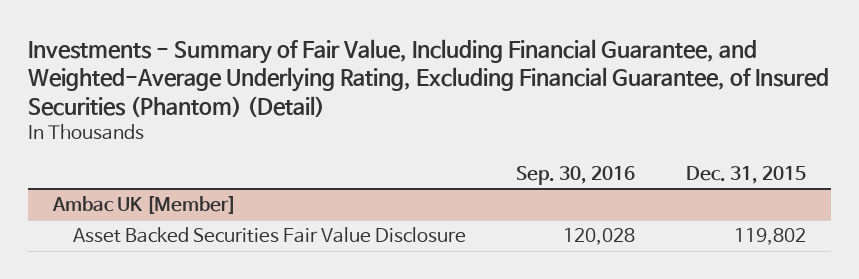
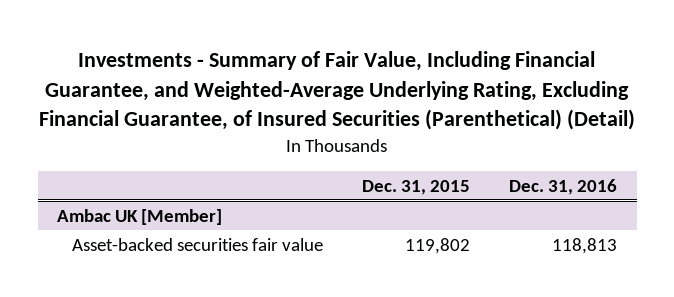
[27,38,829,118] Investments - Summary of Fair Value, Including Financial Guarantee, and Weighted-Average Underlying Rating, Excluding Financial Guarantee, of Insured Securities (Phantom) (Detail) -> [39,51,636,131] Investments - Summary of Fair Value, Including Financial Guarantee, and Weighted-Average Underlying Rating, Excluding Financial Guarantee, of Insured Securities (Parenthetical) (Detail)
[516,165,636,185] Sep. 30, 2016 -> none
none -> [509,178,618,195] Dec. 31, 2016
[72,227,466,244] Asset Backed Securities Fair Value Disclosure -> [72,237,324,251] Asset-backed securities fair value

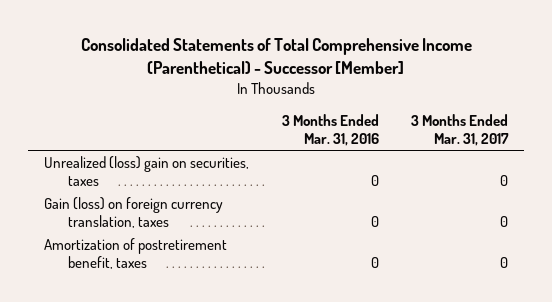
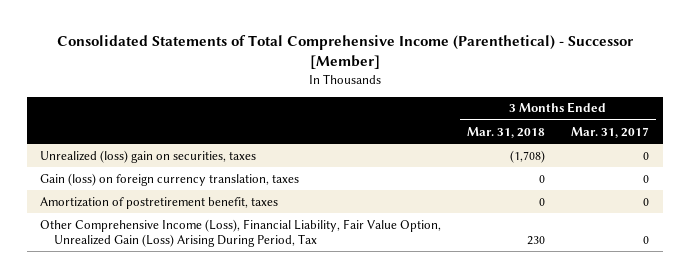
[281,114,379,146] 3 Months Ended Mar. 31, 2016 -> none
none -> [467,126,546,138] Mar. 31, 2018
none -> [39,218,441,248] Other Comprehensive Income (Loss), Financial Liability, Fair Value Option, Unrealized Gain (Loss) Arising During Period, Tax

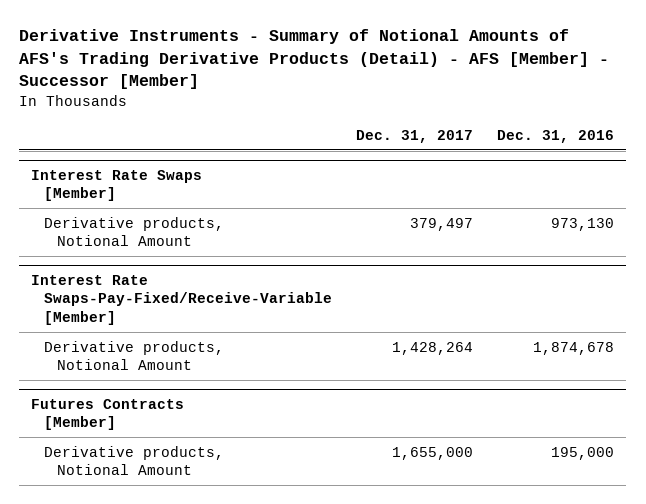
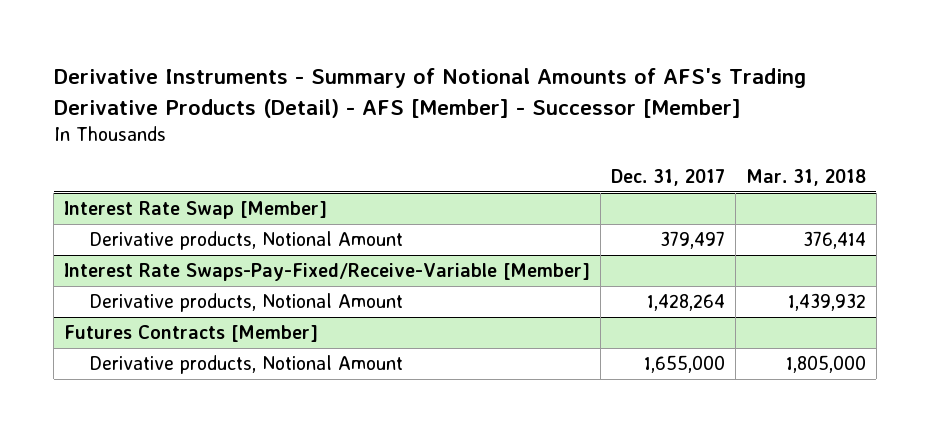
[497,129,615,143] Dec. 31, 2016 -> none
none -> [745,168,866,186] Mar. 31, 2018
[31,169,203,202] Interest Rate Swaps [Member] -> [64,201,328,220] Interest Rate Swap [Member]

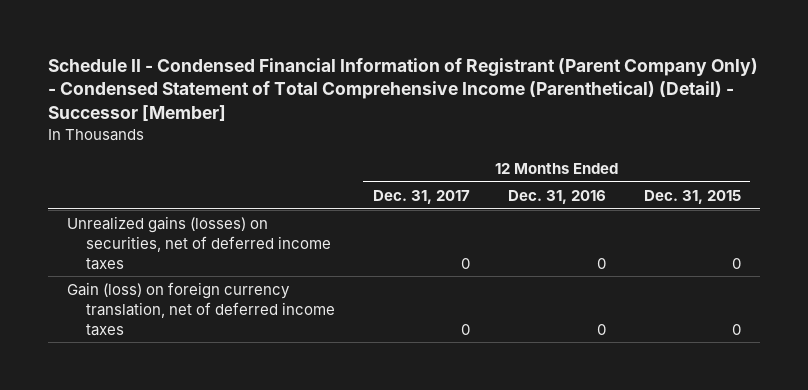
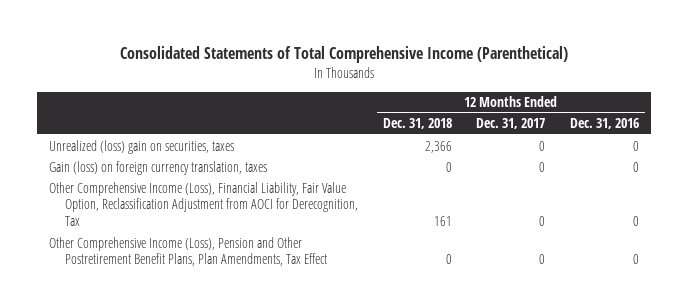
[47,57,758,121] Schedule II - Condensed Financial Information of Registrant (Parent Company Only) - Condensed Statement of Total Comprehensive Income (Parenthetical) (Detail) - Successor [Member] -> [119,45,568,63] Consolidated Statements of Total Comprehensive Income (Parenthetical)
[643,189,741,204] Dec. 31, 2015 -> none
none -> [382,118,452,130] Dec. 31, 2018
[66,216,331,270] Unrealized gains (losses) on securities, net of deferred income taxes -> [49,139,235,154] Unrealized (loss) gain on securities, taxes
[66,282,335,336] Gain (loss) on foreign currency translation, net of deferred income taxes -> [49,160,268,175] Gain (loss) on foreign currency translation, taxes
none -> [49,181,359,227] Other Comprehensive Income (Loss), Financial Liability, Fair Value Option, Reclassification Adjustment from AOCI for Derecognition, Tax
none -> [49,236,328,267] Other Comprehensive Income (Loss), Pension and Other Postretirement Benefit Plans, Plan Amendments, Tax Effect

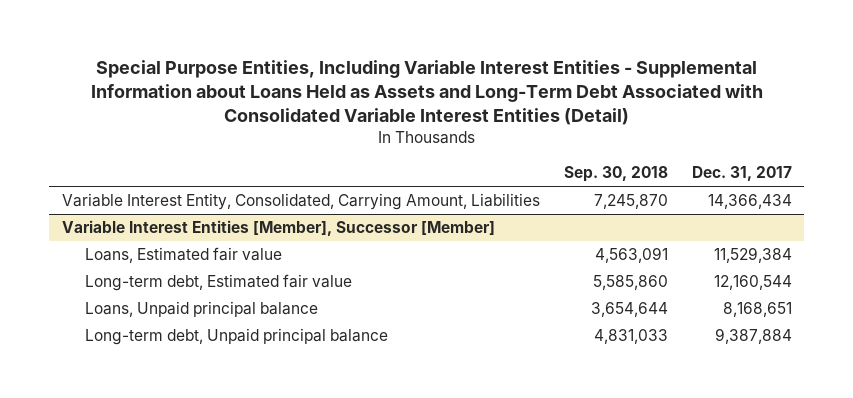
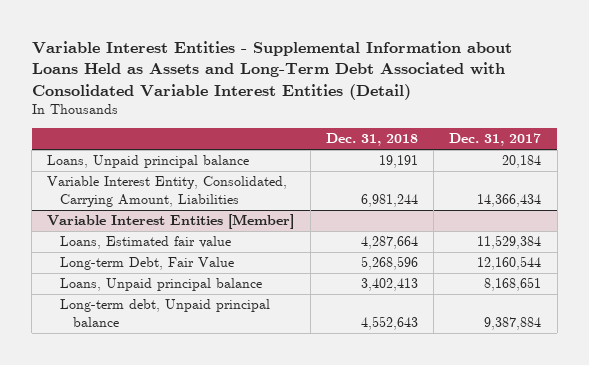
[90,59,763,126] Special Purpose Entities, Including Variable Interest Entities - Supplemental Information about Loans Held as Assets and Long-Term Debt Associated with Consolidated Variable Interest Entities (Detail) -> [31,40,512,100] Variable Interest Entities - Supplemental Information about Loans Held as Assets and Long-Term Debt Associated with Consolidated Variable Interest Entities (Detail)
[563,166,668,183] Sep. 30, 2018 -> none
none -> [325,133,418,147] Dec. 31, 2018
none -> [47,155,250,169] Loans, Unpaid principal balance
[61,220,495,237] Variable Interest Entities [Member], Successor [Member] -> [47,214,295,230] Variable Interest Entities [Member]
[84,274,352,292] Long-term debt, Estimated fair value -> [60,257,235,271] Long-term Debt, Fair Value

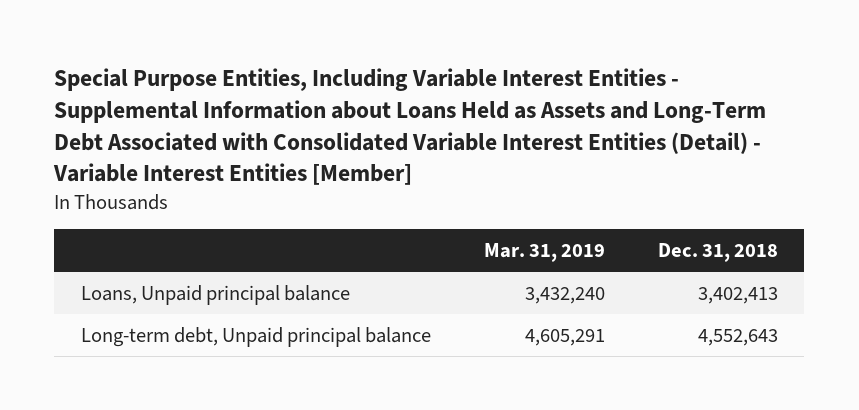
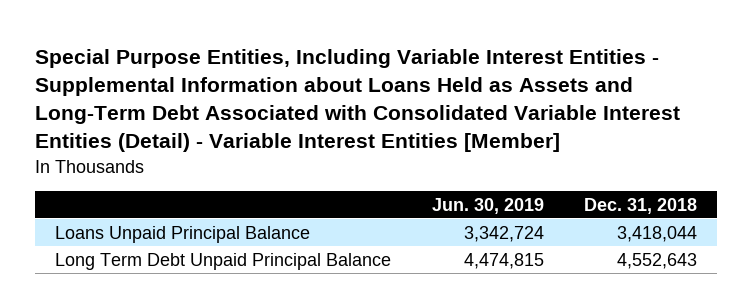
[483,243,605,263] Mar. 31, 2019 -> none
none -> [431,197,544,214] Jun. 30, 2019
[80,284,350,305] Loans, Unpaid principal balance -> [55,225,311,243] Loans Unpaid Principal Balance
[697,286,778,304] 3,402,413 -> [616,225,697,242] 3,418,044
[80,326,431,347] Long-term debt, Unpaid principal balance -> [55,252,392,270] Long Term Debt Unpaid Principal Balance

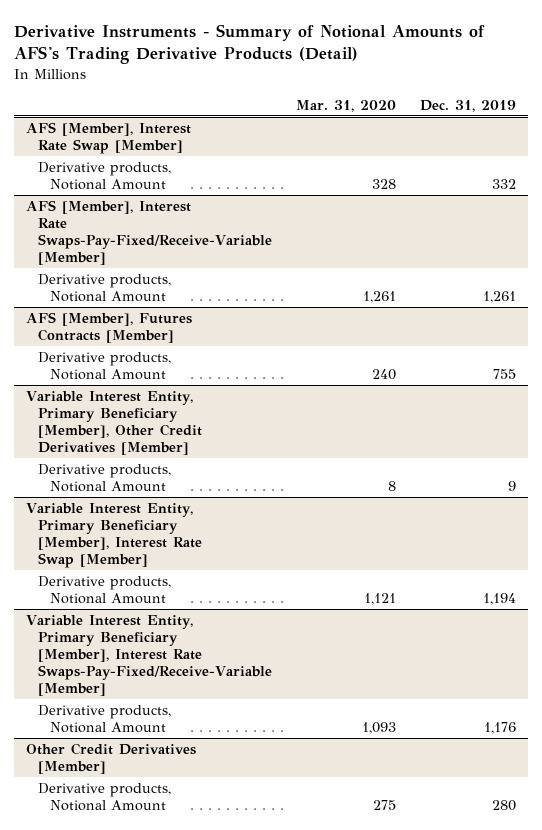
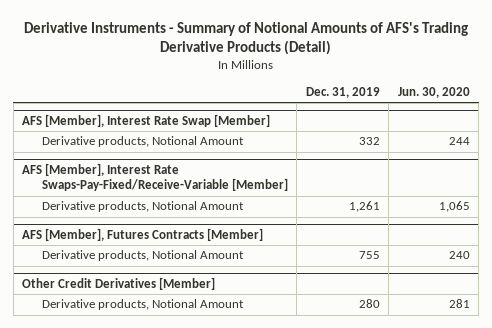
[295,99,396,112] Mar. 31, 2020 -> none
none -> [397,87,470,99] Jun. 30, 2020
[26,391,203,456] Variable Interest Entity, Primary Beneficiary [Member], Other Credit Derivatives [Member] -> none
[38,464,172,493] Derivative products, Notional Amount -> none
[26,503,203,569] Variable Interest Entity, Primary Beneficiary [Member], Interest Rate Swap [Member] -> none
[38,576,172,605] Derivative products, Notional Amount -> none
[26,615,273,697] Variable Interest Entity, Primary Beneficiary [Member], Interest Rate Swaps-Pay-Fixed/Receive-Variable [Member] -> none
[38,705,172,734] Derivative products, Notional Amount -> none

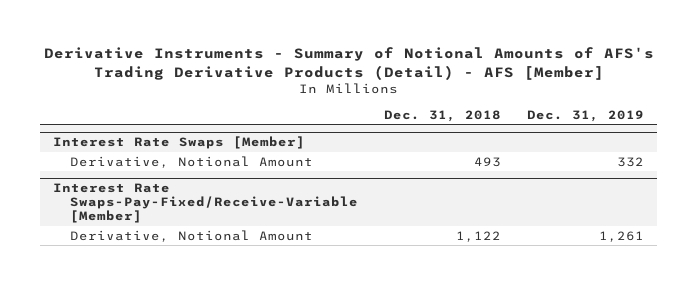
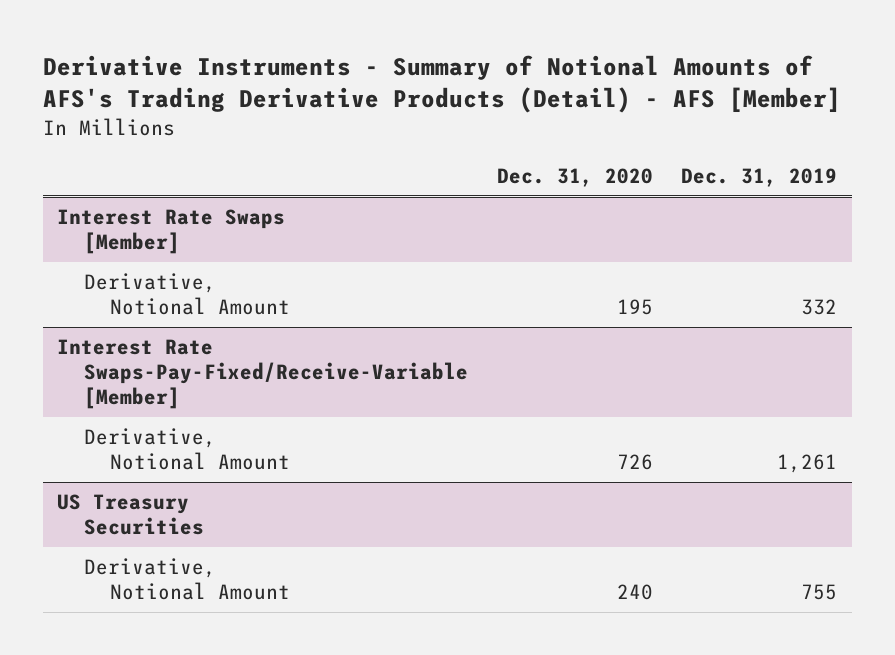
[383,109,501,122] Dec. 31, 2018 -> none
none -> [496,167,653,187] Dec. 31, 2020
none -> [57,494,204,536] US Treasury Securities
none -> [83,558,291,601] Derivative, Notional Amount

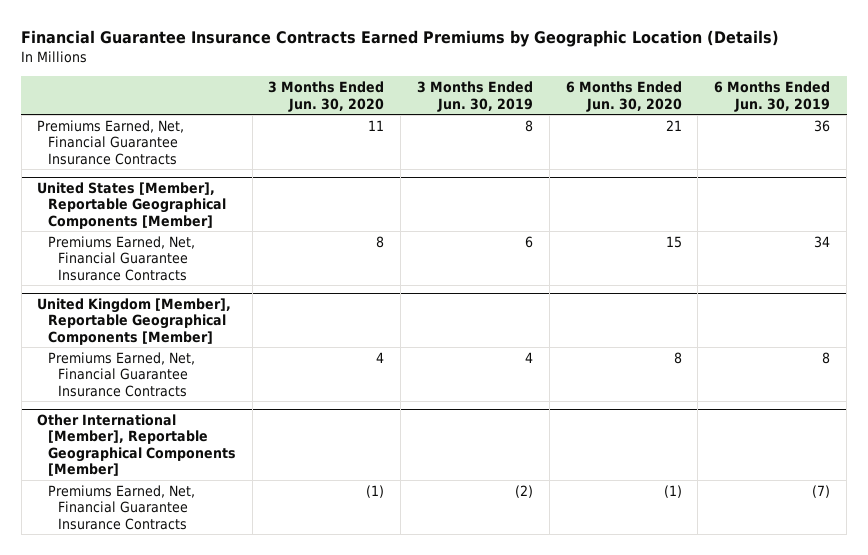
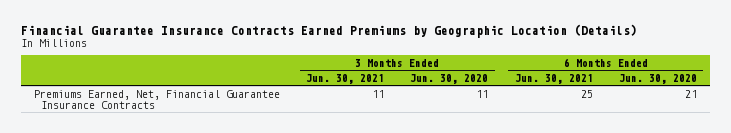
[416,81,533,112] 3 Months Ended Jun. 30, 2019 -> none
[714,81,831,112] 6 Months Ended Jun. 30, 2019 -> none
none -> [306,73,385,84] Jun. 30, 2021
none -> [514,73,593,84] Jun. 30, 2021
[37,182,226,229] United States [Member], Reportable Geographical Components [Member] -> none
[47,236,195,281] Premiums Earned, Net, Financial Guarantee Insurance Contracts -> none
[37,298,232,345] United Kingdom [Member], Reportable Geographical Components [Member] -> none
[47,352,195,397] Premiums Earned, Net, Financial Guarantee Insurance Contracts -> none
[37,414,236,476] Other International [Member], Reportable Geographical Components [Member] -> none
[47,485,195,530] Premiums Earned, Net, Financial Guarantee Insurance Contracts -> none

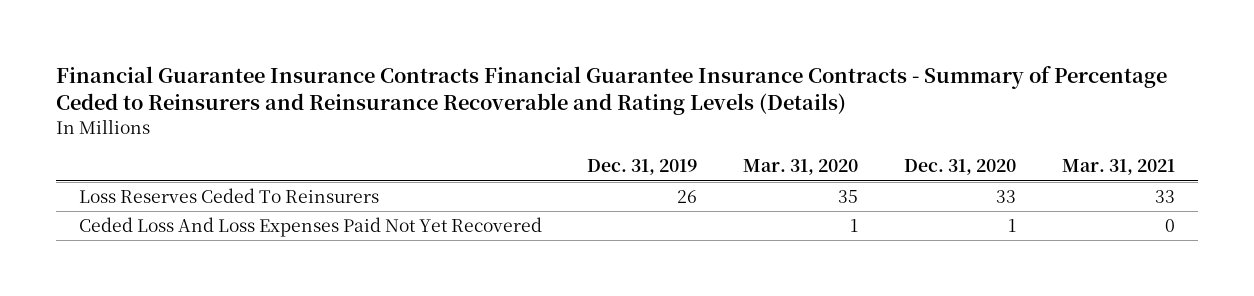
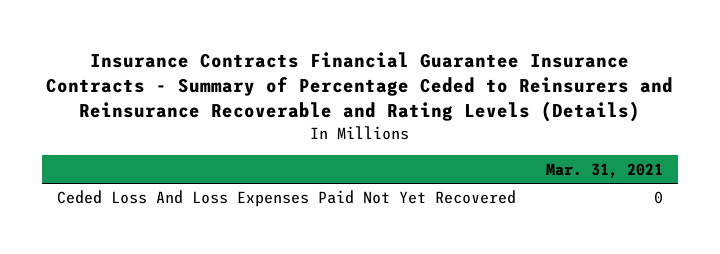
[55,65,1167,116] Financial Guarantee Insurance Contracts Financial Guarantee Insurance Contracts - Summary of Percentage Ceded to Reinsurers and Reinsurance Recoverable and Rating Levels (Details) -> [45,51,673,123] Insurance Contracts Financial Guarantee Insurance Contracts - Summary of Percentage Ceded to Reinsurers and Reinsurance Recoverable and Rating Levels (Details)
[587,159,698,176] Dec. 31, 2019 -> none
[743,159,859,176] Mar. 31, 2020 -> none
[904,159,1017,176] Dec. 31, 2020 -> none
[78,188,379,204] Loss Reserves Ceded To Reinsurers -> none

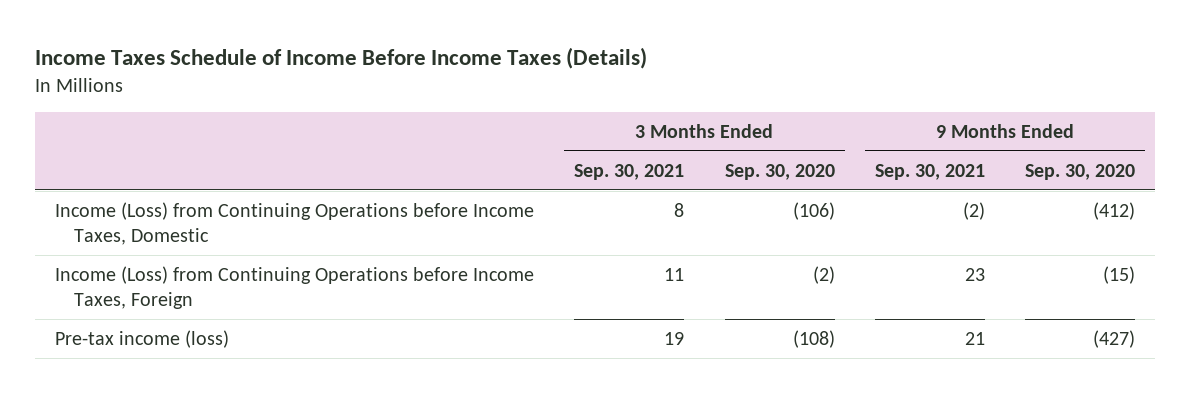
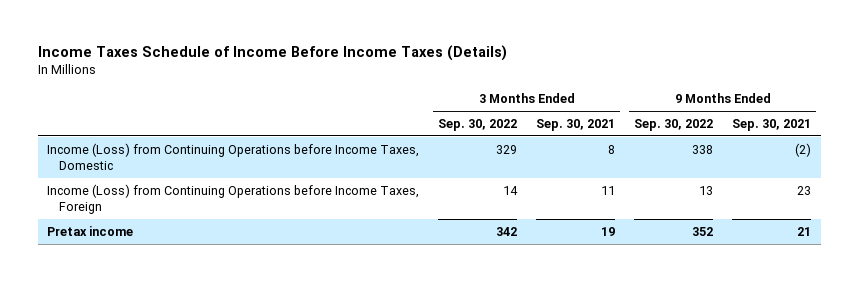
[724,163,835,180] Sep. 30, 2020 -> none
[1025,163,1136,180] Sep. 30, 2020 -> none
none -> [438,118,518,131] Sep. 30, 2022
none -> [634,118,714,131] Sep. 30, 2022
[54,329,229,348] Pre-tax income (loss) -> [47,225,134,236] Pretax income

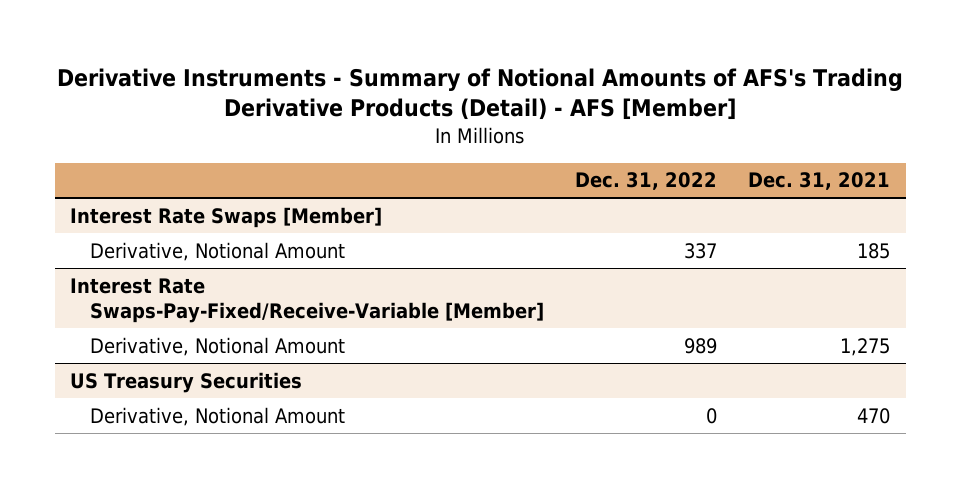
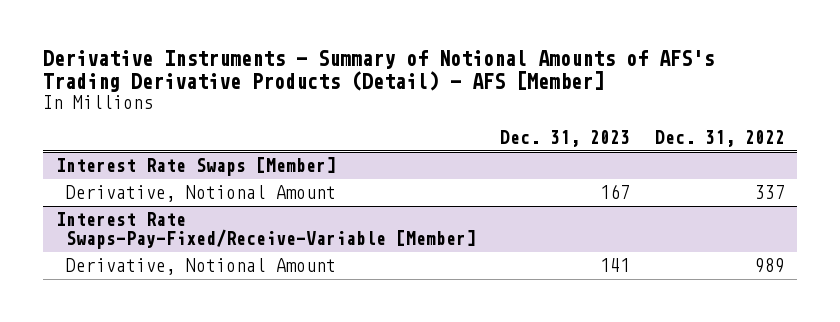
[747,172,890,191] Dec. 31, 2021 -> none
none -> [500,130,631,148] Dec. 31, 2023
[70,371,303,393] US Treasury Securities -> none
[89,406,345,426] Derivative, Notional Amount -> none

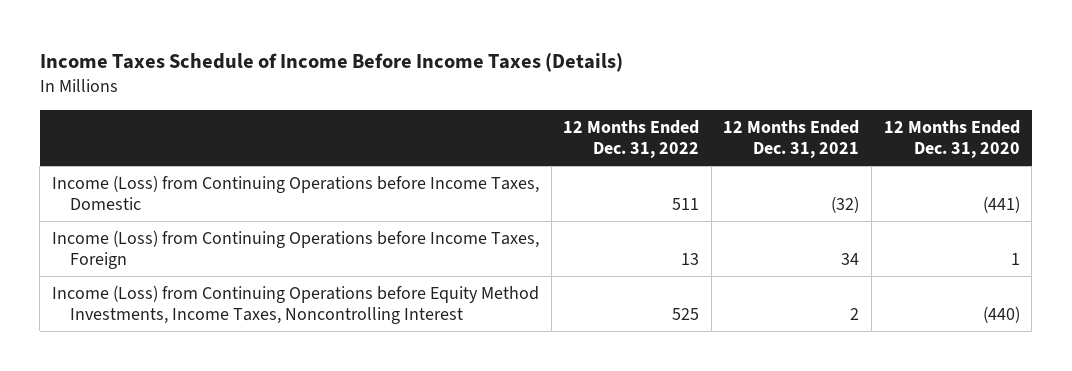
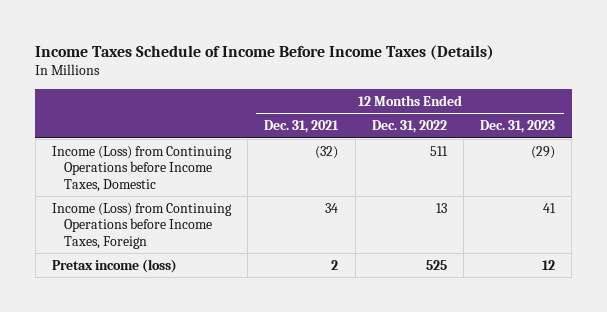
[883,119,1020,159] 12 Months Ended Dec. 31, 2020 -> none
none -> [480,120,556,134] Dec. 31, 2023
[51,284,539,325] Income (Loss) from Continuing Operations before Equity Method Investments, Income Taxes, Noncontrolling Interest -> [52,258,178,273] Pretax income (loss)

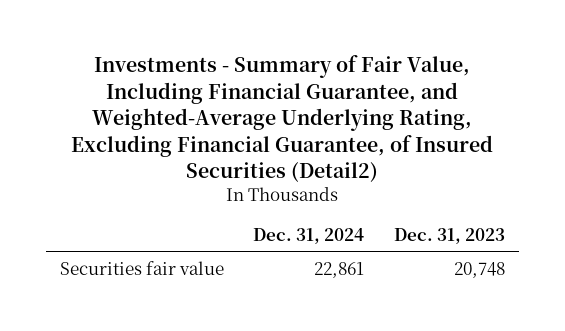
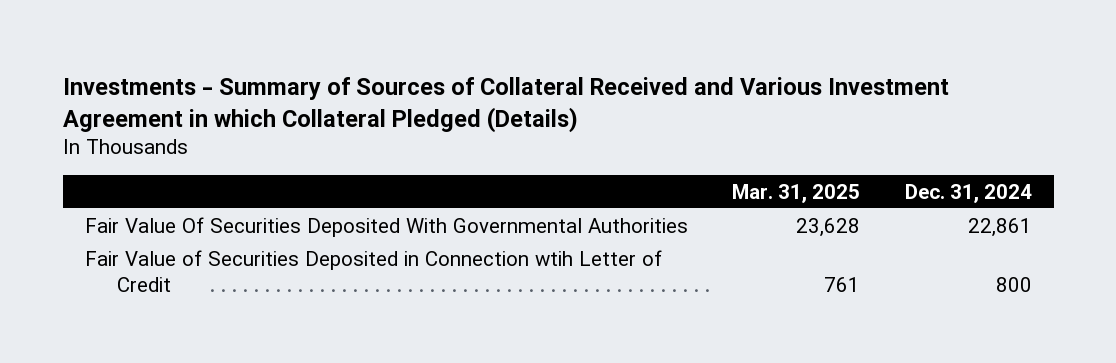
[71,55,494,183] Investments - Summary of Fair Value, Including Financial Guarantee, and Weighted-Average Underlying Rating, Excluding Financial Guarantee, of Insured Securities (Detail2) -> [62,76,949,133] Investments - Summary of Sources of Collateral Received and Various Investment Agreement in which Collateral Pledged (Details)
[393,227,505,244] Dec. 31, 2023 -> none
none -> [732,183,861,203] Mar. 31, 2025
[60,260,225,275] Securities fair value -> [84,216,688,237] Fair Value Of Securities Deposited With Governmental Authorities
none -> [84,249,662,292] Fair Value of Securities Deposited in Connection wtih Letter of Credit

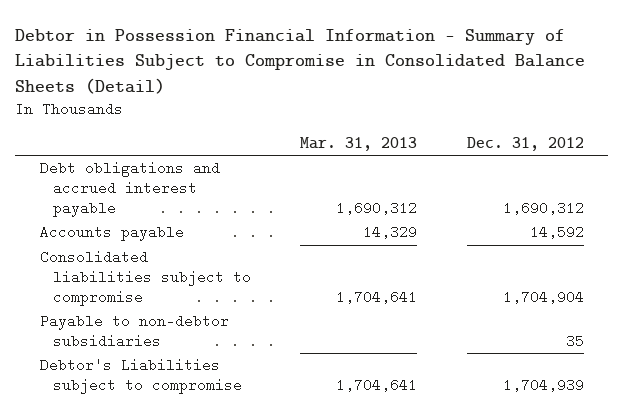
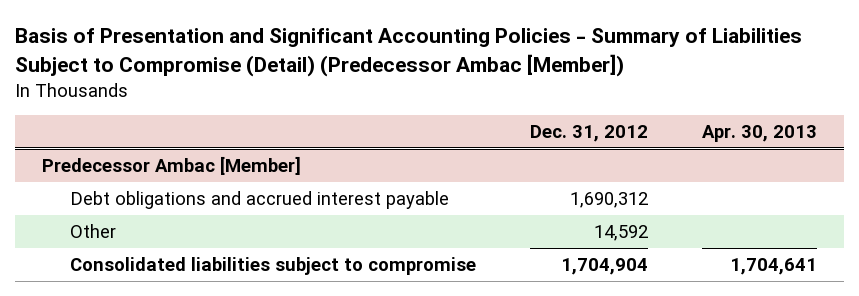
[14,28,585,94] Debtor in Possession Financial Information - Summary of Liabilities Subject to Compromise in Consolidated Balance Sheets (Detail) -> [14,28,802,77] Basis of Presentation and Significant Accounting Policies - Summary of Liabilities Subject to Compromise (Detail) (Predecessor Ambac [Member])
[300,136,418,151] Mar. 31, 2013 -> none
none -> [702,124,818,142] Apr. 30, 2013
none -> [41,156,301,176] Predecessor Ambac [Member]
[39,225,184,242] Accounts payable -> [69,224,116,239] Other
[39,314,229,349] Payable to non-debtor subsidiaries -> none
[39,358,243,395] Debtor's Liabilities subject to compromise -> none

